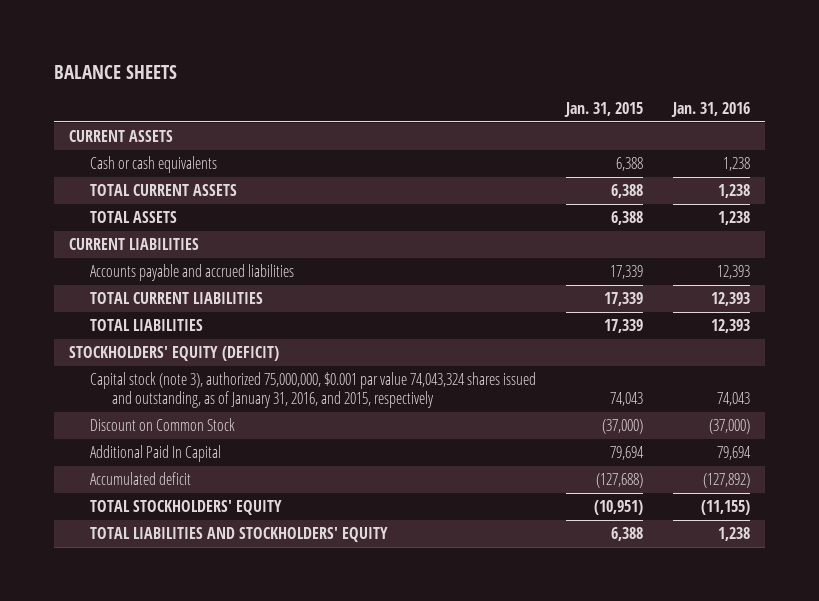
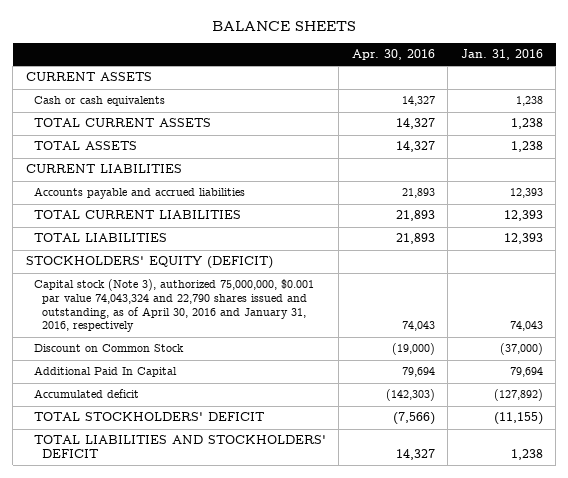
[564,102,644,118] Jan. 31, 2015 -> none
none -> [351,48,435,60] Apr. 30, 2016
[90,372,537,409] Capital stock (note 3), authorized 75,000,000, $0.001 par value 74,043,324 shares issued and outstanding, as of January 31, 2016, and 2015, respectively -> [33,279,314,333] Capital stock (Note 3), authorized 75,000,000, $0.001 par value 74,043,324 and 22,790 shares issued and outstanding, as of April 30, 2016 and January 31, 2016, respectively
[90,500,283,516] TOTAL STOCKHOLDERS' EQUITY -> [33,412,264,422] TOTAL STOCKHOLDERS' DEFICIT
[90,527,389,543] TOTAL LIABILITIES AND STOCKHOLDERS' EQUITY -> [33,435,326,459] TOTAL LIABILITIES AND STOCKHOLDERS' DEFICIT

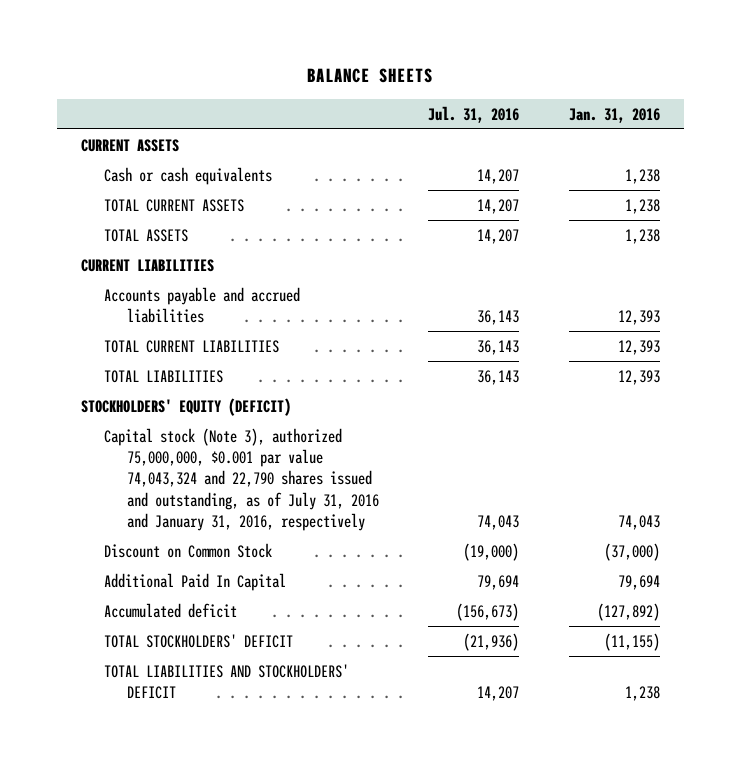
[351,48,435,60] Apr. 30, 2016 -> none
none -> [428,105,520,123] Jul. 31, 2016
[33,279,314,333] Capital stock (Note 3), authorized 75,000,000, $0.001 par value 74,043,324 and 22,790 shares issued and outstanding, as of April 30, 2016 and January 31, 2016, respectively -> [104,427,380,531] Capital stock (Note 3), authorized 75,000,000, $0.001 par value 74,043,324 and 22,790 shares issued and outstanding, as of July 31, 2016 and January 31, 2016, respectively

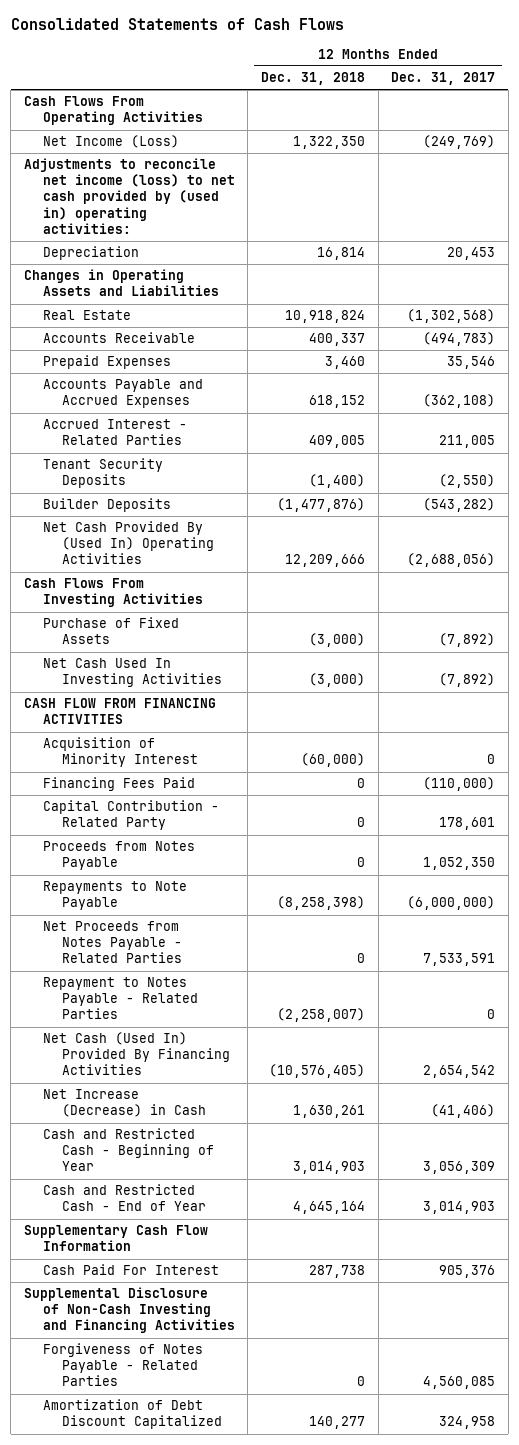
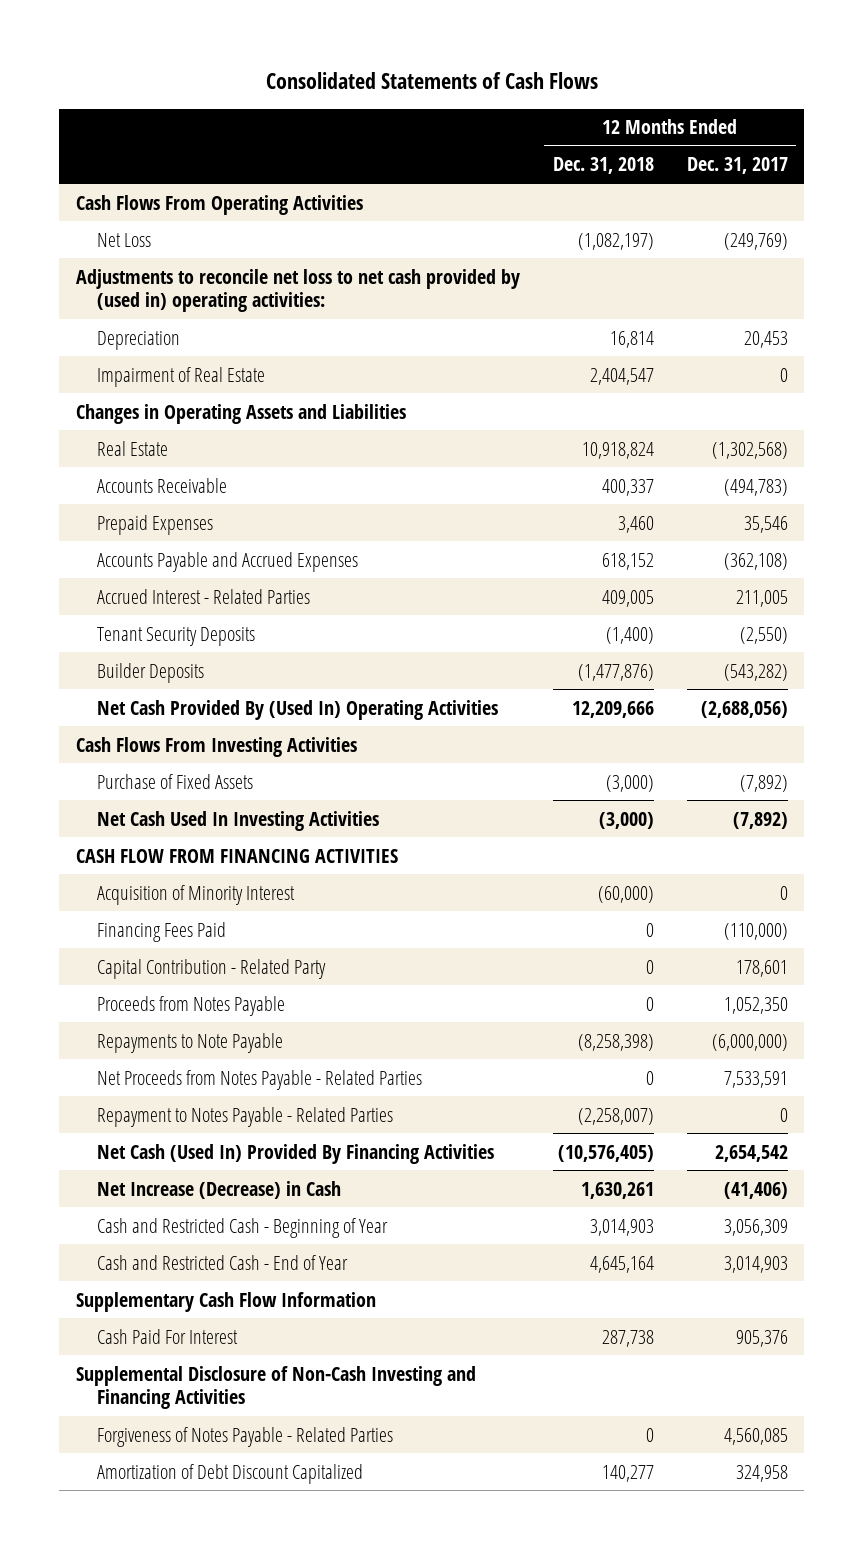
[42,135,179,149] Net Income (Loss) -> [96,232,151,247] Net Loss
[293,136,366,150] 1,322,350 -> [577,232,654,250] (1,082,197)
[23,158,235,234] Adjustments to reconcile net income (loss) to net cash provided by (used in) operating activities: -> [75,268,520,312] Adjustments to reconcile net loss to net cash provided by (used in) operating activities:
none -> [96,366,265,387] Impairment of Real Estate

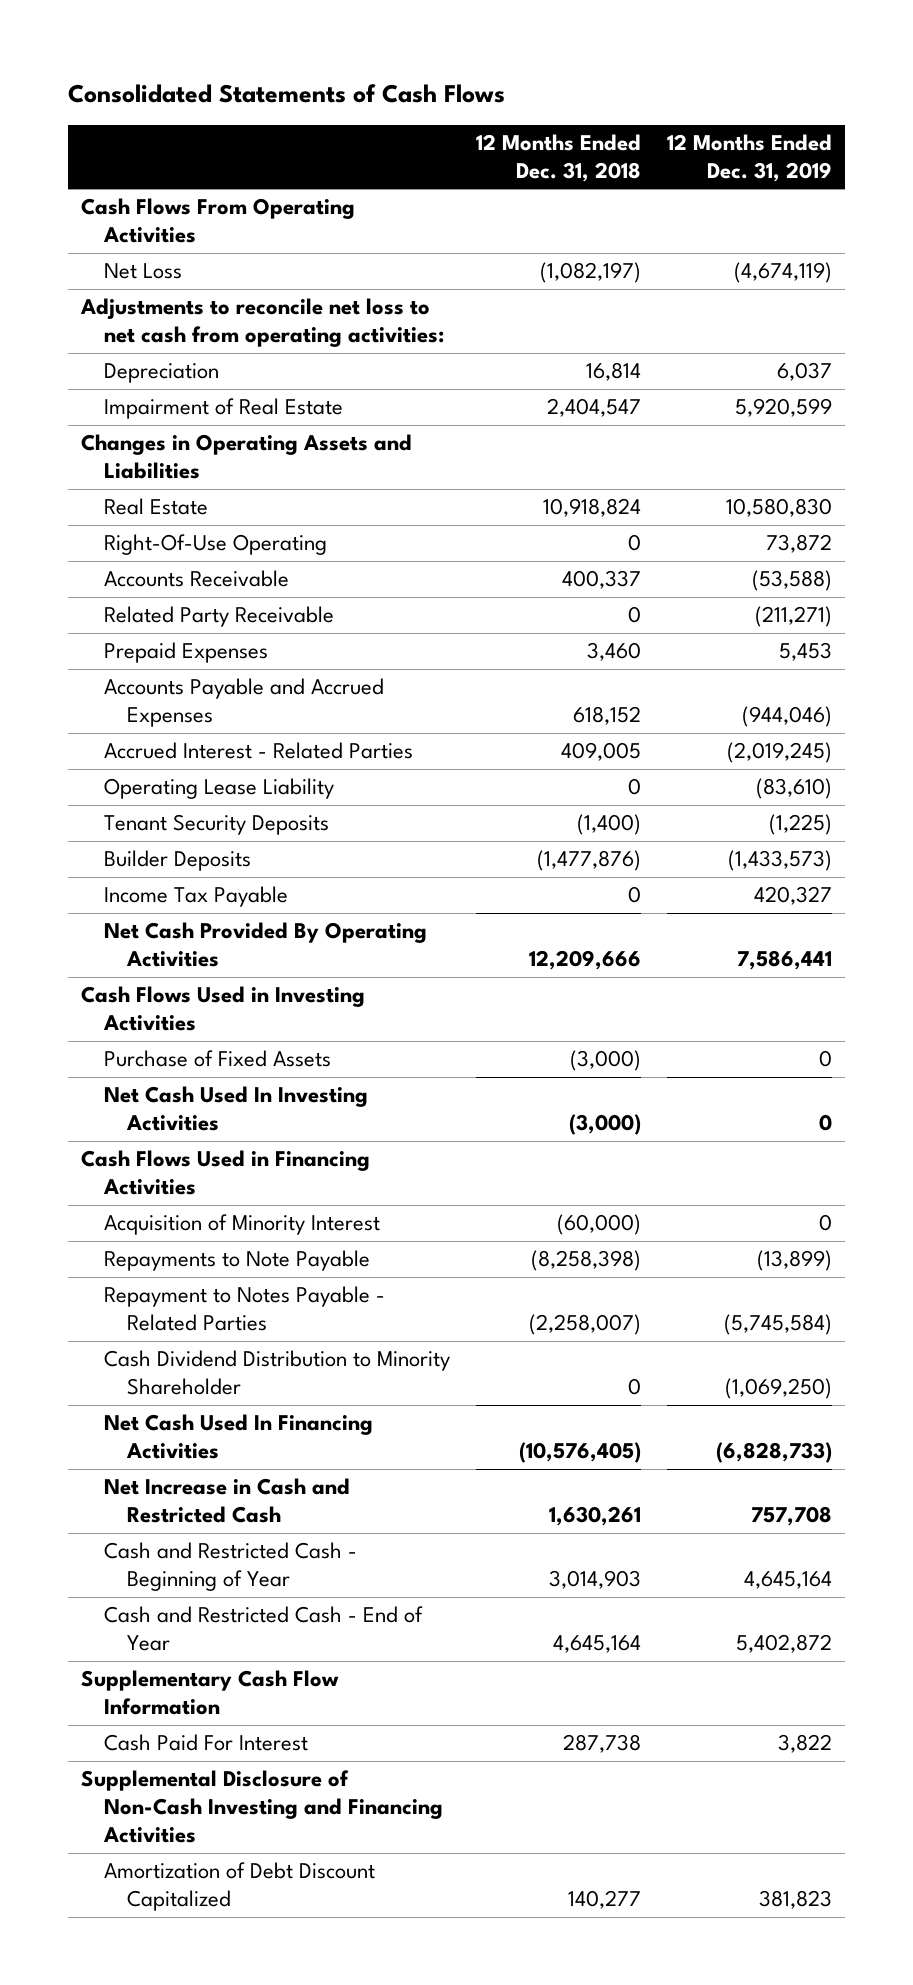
[686,157,788,175] Dec. 31, 2017 -> none
none -> [667,133,833,182] 12 Months Ended Dec. 31, 2019
[75,268,520,312] Adjustments to reconcile net loss to net cash provided by (used in) operating activities: -> [79,298,444,348] Adjustments to reconcile net loss to net cash from operating activities:
none -> [103,534,327,556] Right-Of-Use Operating
none -> [103,606,334,628] Related Party Receivable
none -> [103,778,334,800] Operating Lease Liability
none -> [103,886,288,908] Income Tax Payable
[96,699,498,720] Net Cash Provided By (Used In) Operating Activities -> [103,922,427,968] Net Cash Provided By Operating Activities
[75,736,357,757] Cash Flows From Investing Activities -> [80,986,365,1032] Cash Flows Used in Investing Activities
[75,848,398,863] CASH FLOW FROM FINANCING ACTIVITIES -> [80,1150,370,1196] Cash Flows Used in Financing Activities
[96,921,226,942] Financing Fees Paid -> none
[96,958,326,979] Capital Contribution - Related Party -> none
[96,995,285,1016] Proceeds from Notes Payable -> none
[96,1069,422,1090] Net Proceeds from Notes Payable - Related Parties -> none
none -> [103,1350,450,1396] Cash Dividend Distribution to Minority Shareholder
[96,1143,494,1164] Net Cash (Used In) Provided By Financing Activities -> [103,1414,373,1460] Net Cash Used In Financing Activities
[96,1180,341,1199] Net Increase (Decrease) in Cash -> [103,1478,350,1524] Net Increase in Cash and Restricted Cash
[96,1426,393,1447] Forgiveness of Notes Payable - Related Parties -> none

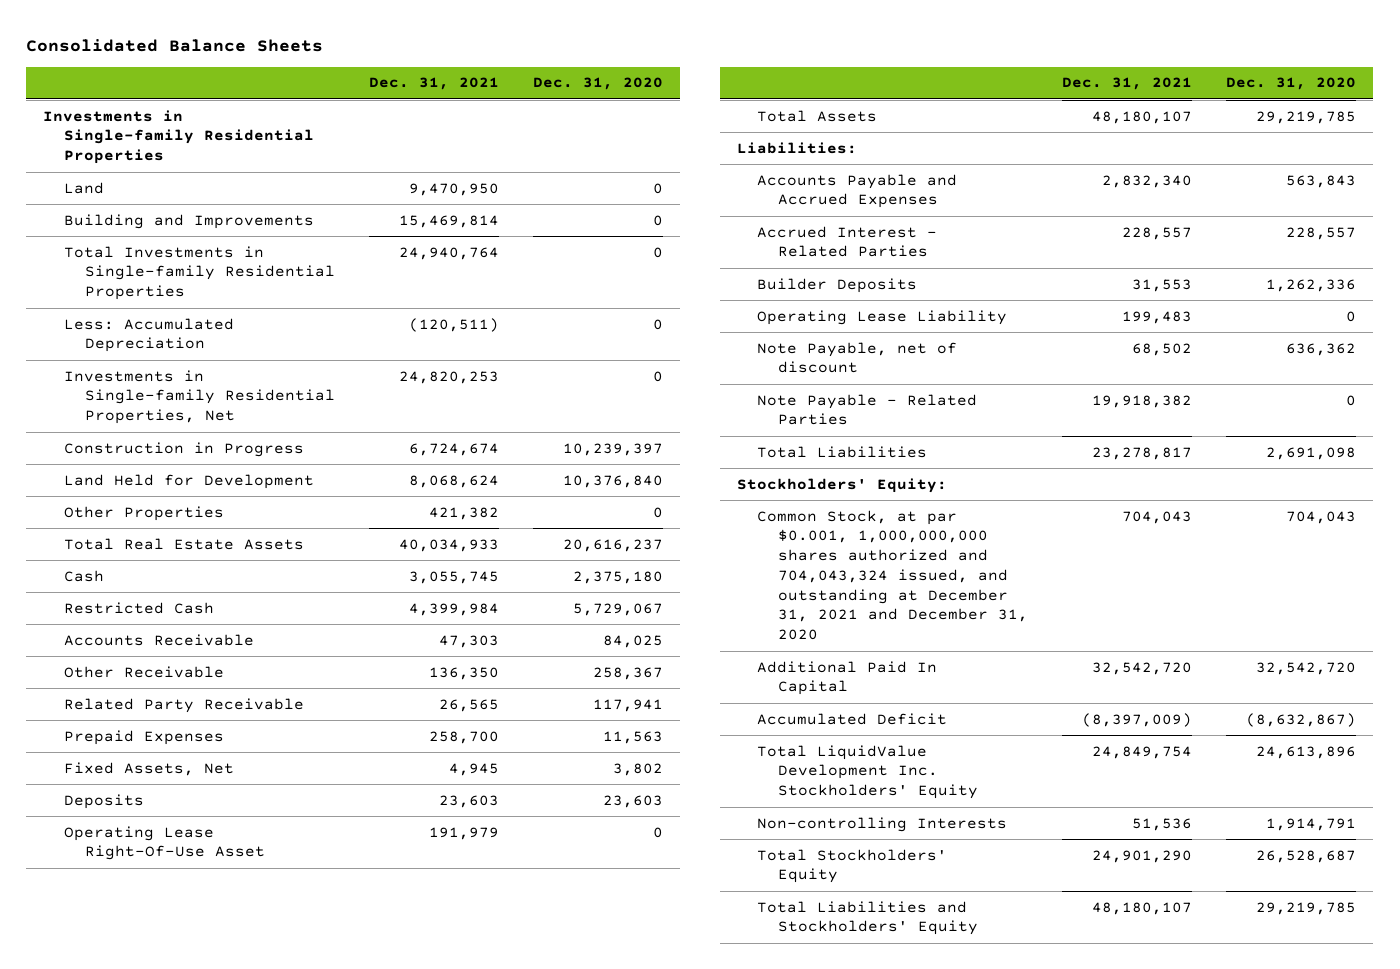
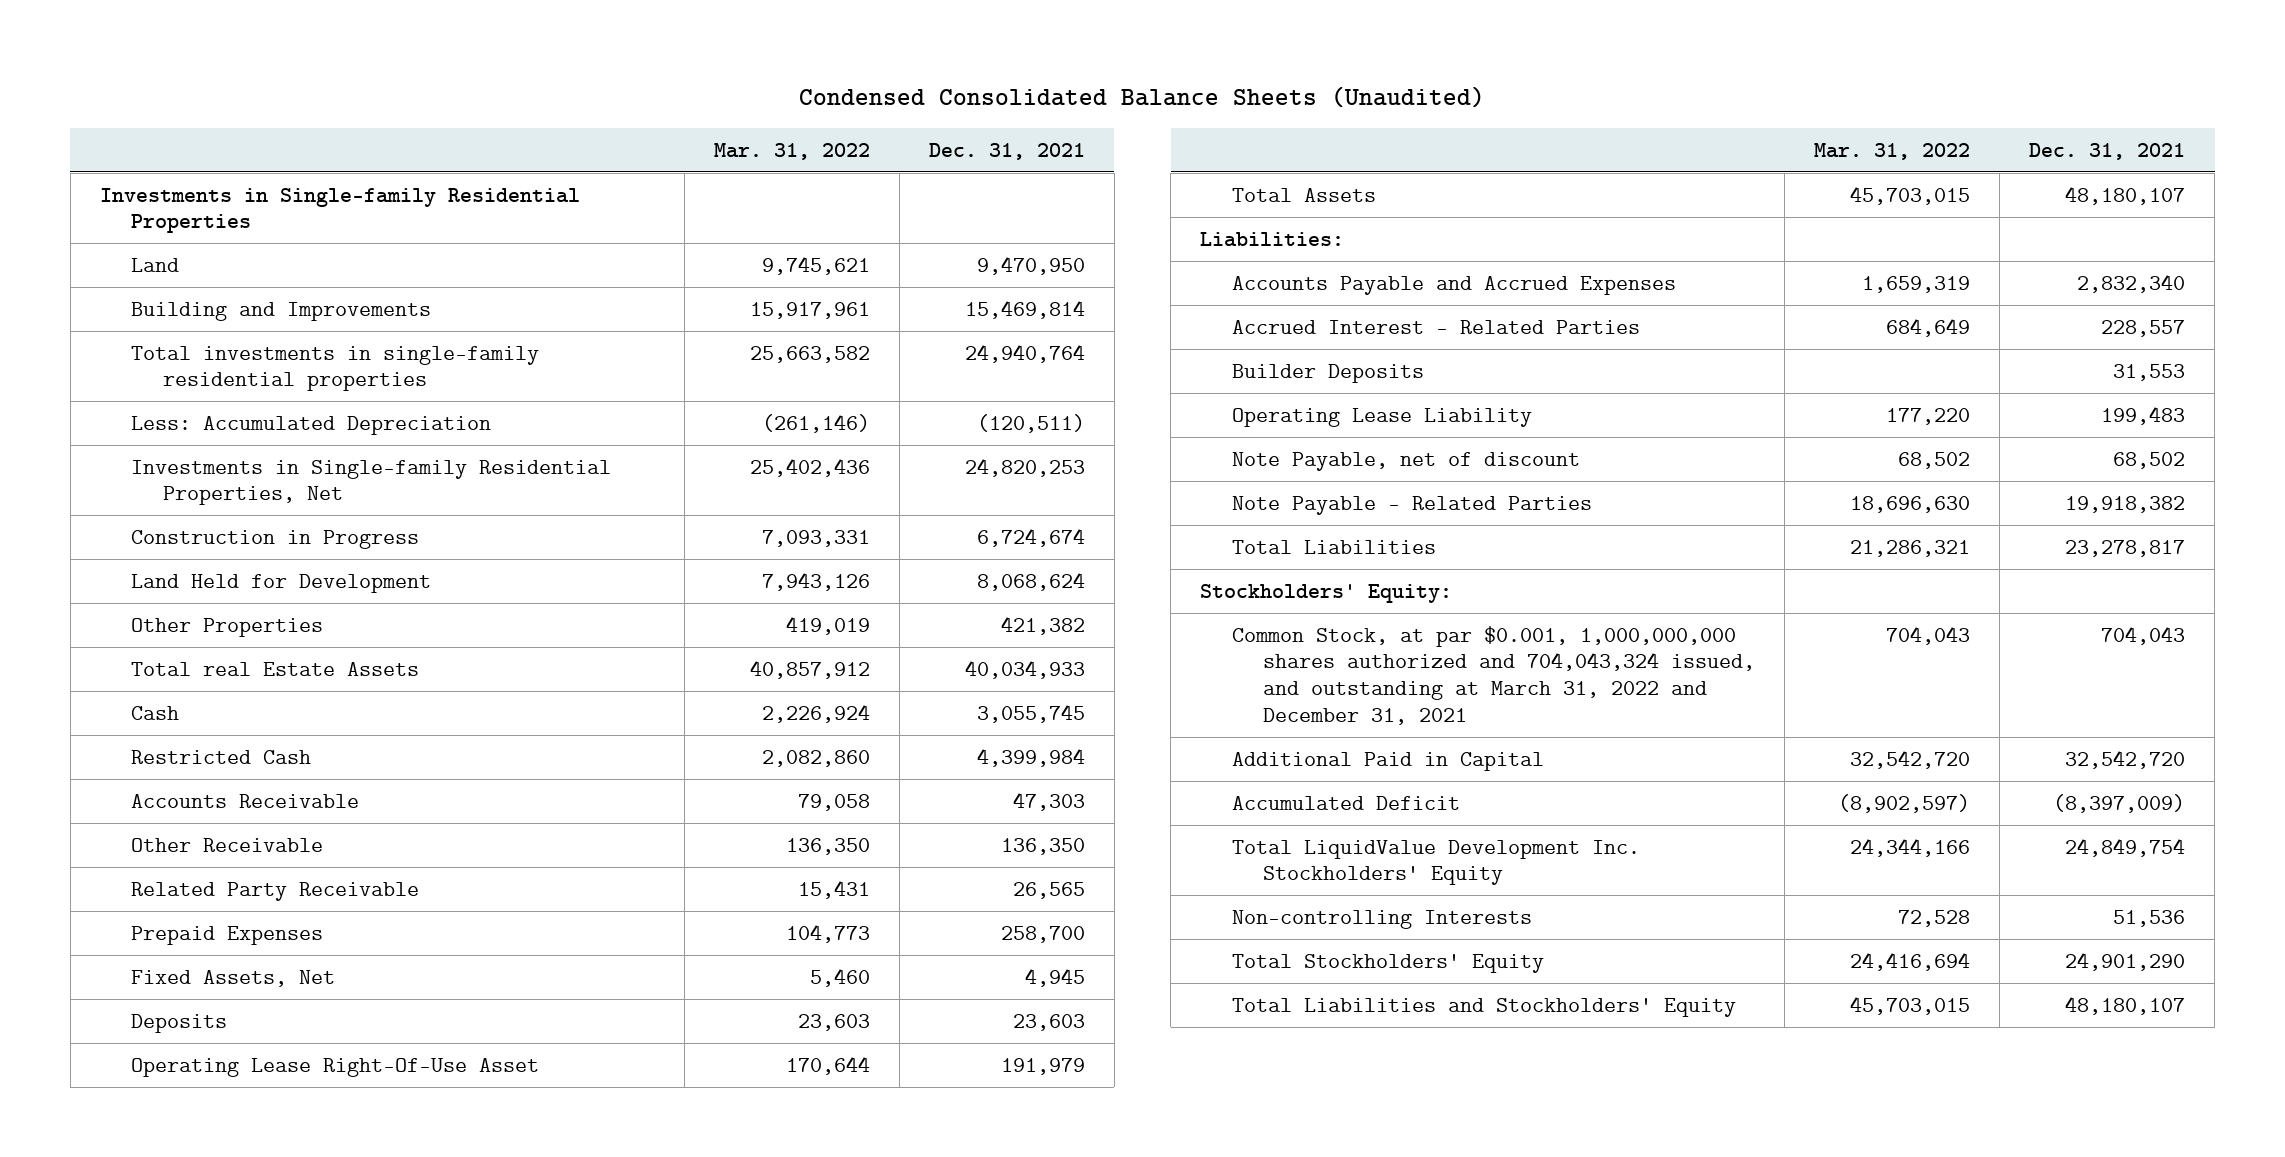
[26,38,324,52] Consolidated Balance Sheets -> [799,86,1486,109] Condensed Consolidated Balance Sheets (Unaudited)
[532,77,663,91] Dec. 31, 2020 -> none
none -> [713,142,870,160] Mar. 31, 2022
[64,245,335,301] Total Investments in Single-family Residential Properties -> [131,345,540,392] Total investments in single-family residential properties
[64,537,305,550] Total Real Estate Assets -> [131,661,420,676] Total real Estate Assets
[757,509,1029,641] Common Stock, at par $0.001, 1,000,000,000 shares authorized and 704,043,324 issued, and outstanding at December 31, 2021 and December 31, 2020 -> [1231,625,1756,725] Common Stock, at par $0.001, 1,000,000,000 shares authorized and 704,043,324 issued, and outstanding at March 31, 2022 and December 31, 2021
[757,660,938,696] Additional Paid In Capital -> [1231,751,1544,771] Additional Paid in Capital

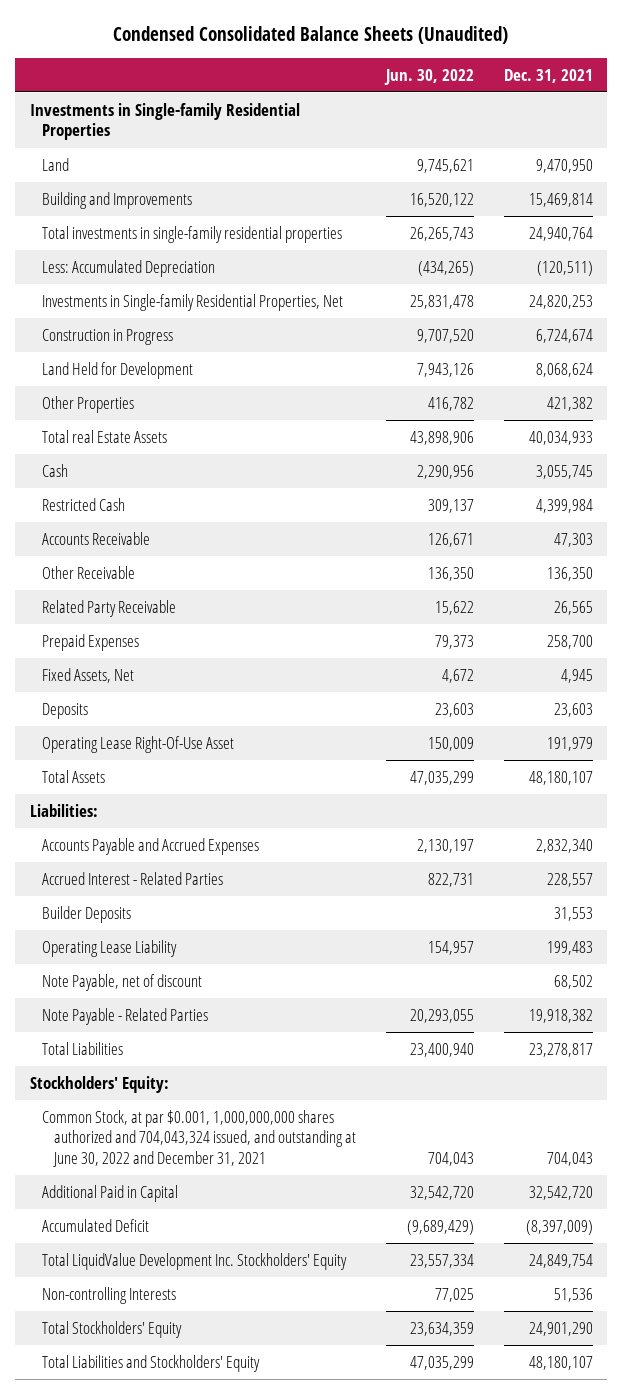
[713,142,870,160] Mar. 31, 2022 -> none
none -> [384,68,475,85] Jun. 30, 2022
[1231,625,1756,725] Common Stock, at par $0.001, 1,000,000,000 shares authorized and 704,043,324 issued, and outstanding at March 31, 2022 and December 31, 2021 -> [42,1109,357,1168] Common Stock, at par $0.001, 1,000,000,000 shares authorized and 704,043,324 issued, and outstanding at June 30, 2022 and December 31, 2021

